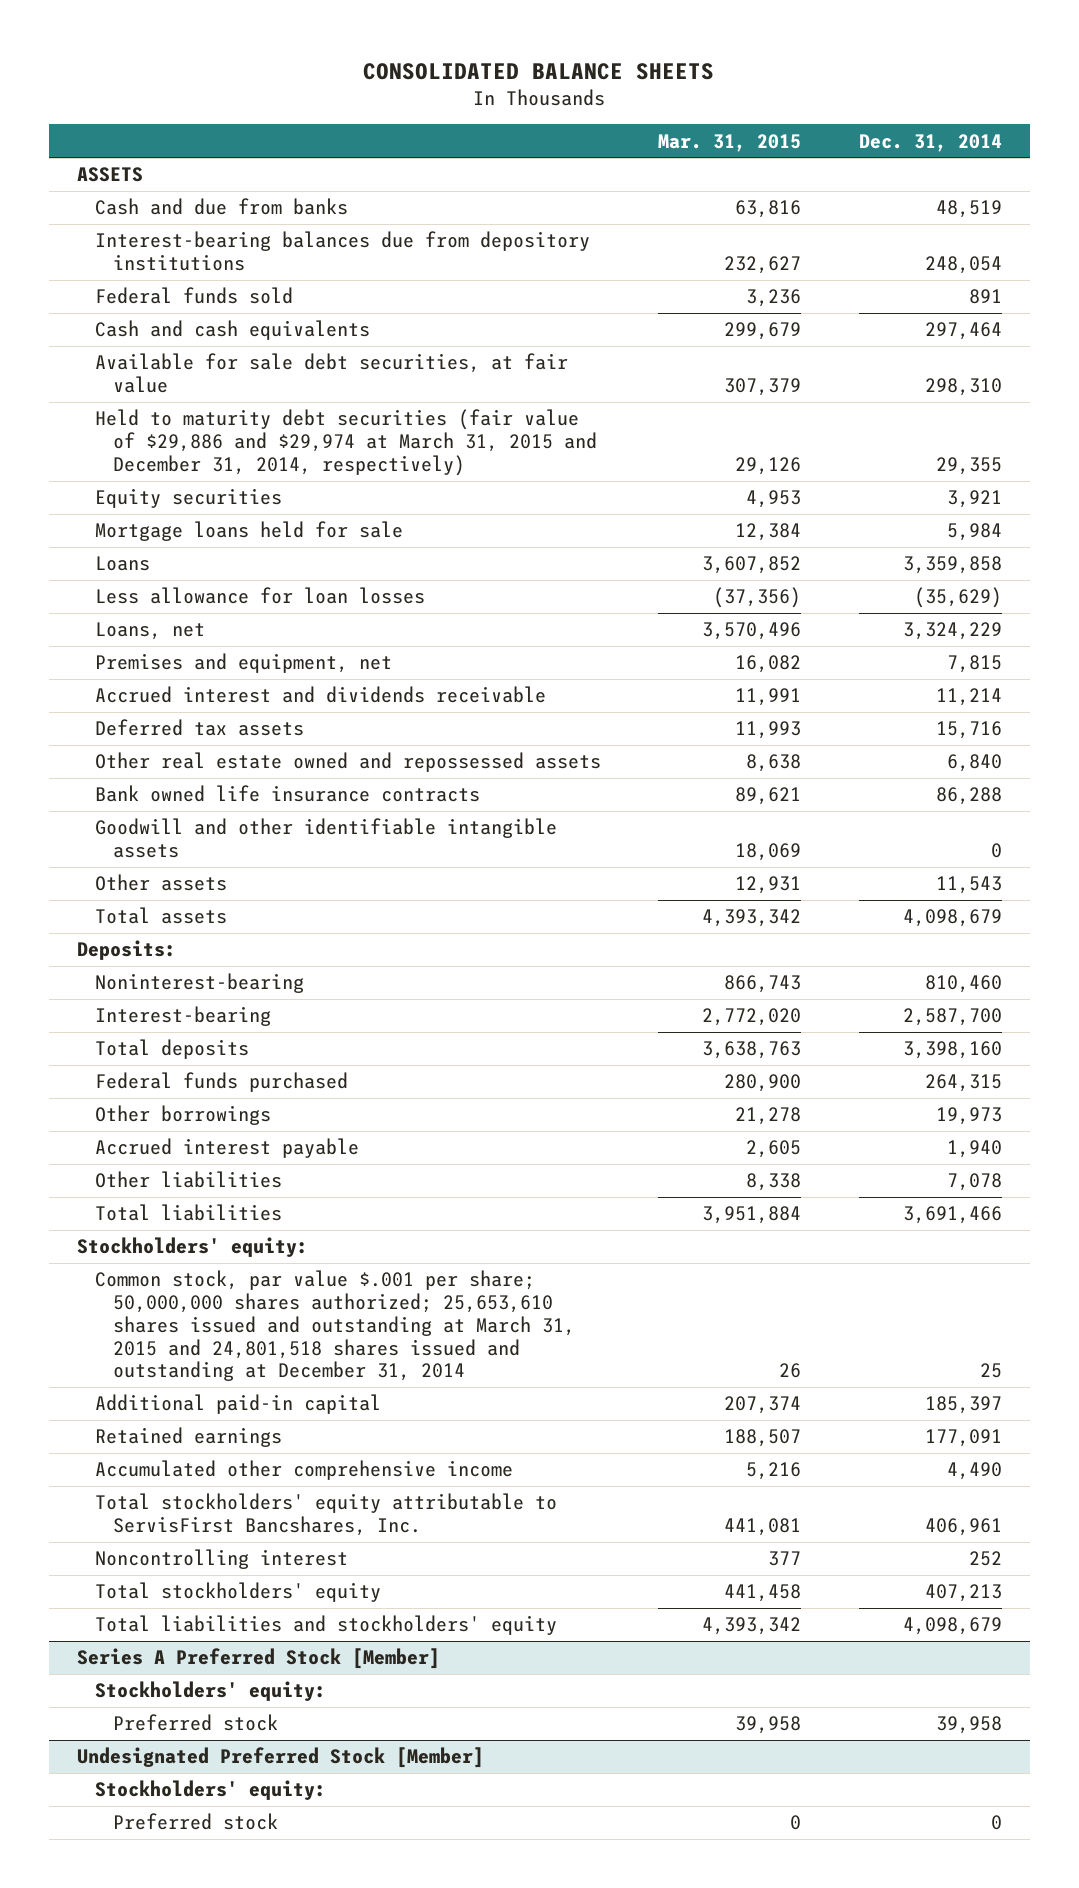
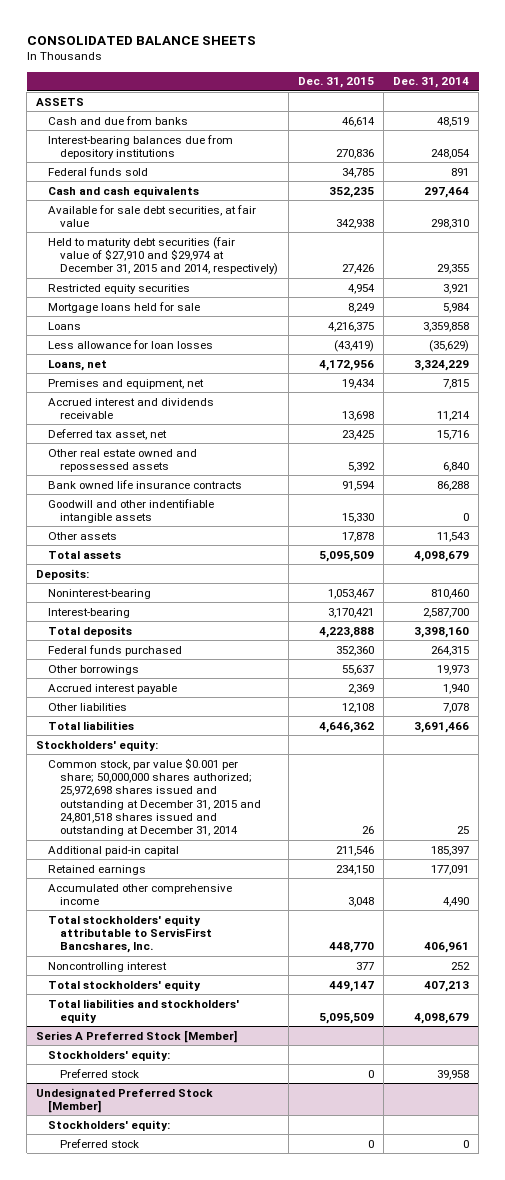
[658,133,802,152] Mar. 31, 2015 -> none
none -> [297,77,374,89] Dec. 31, 2015
[95,409,597,476] Held to maturity debt securities (fair value of $29,886 and $29,974 at March 31, 2015 and December 31, 2014, respectively) -> [48,236,279,276] Held to maturity debt securities (fair value of $27,910 and $29,974 at December 31, 2015 and 2014, respectively)
[95,488,283,509] Equity securities -> [48,283,191,294] Restricted equity securities
[95,719,305,737] Deferred tax assets -> [48,428,168,440] Deferred tax asset, net
[95,818,558,859] Goodwill and other identifiable intangible assets -> [48,498,215,523] Goodwill and other indentifiable intangible assets
[95,1270,575,1382] Common stock, par value $.001 per share; 50,000,000 shares authorized; 25,653,610 shares issued and outstanding at March 31, 2015 and 24,801,518 shares issued and outstanding at December 31, 2014 -> [48,757,262,837] Common stock, par value $0.001 per share; 50,000,000 shares authorized; 25,972,698 shares issued and outstanding at December 31, 2015 and 24,801,518 shares issued and outstanding at December 31, 2014

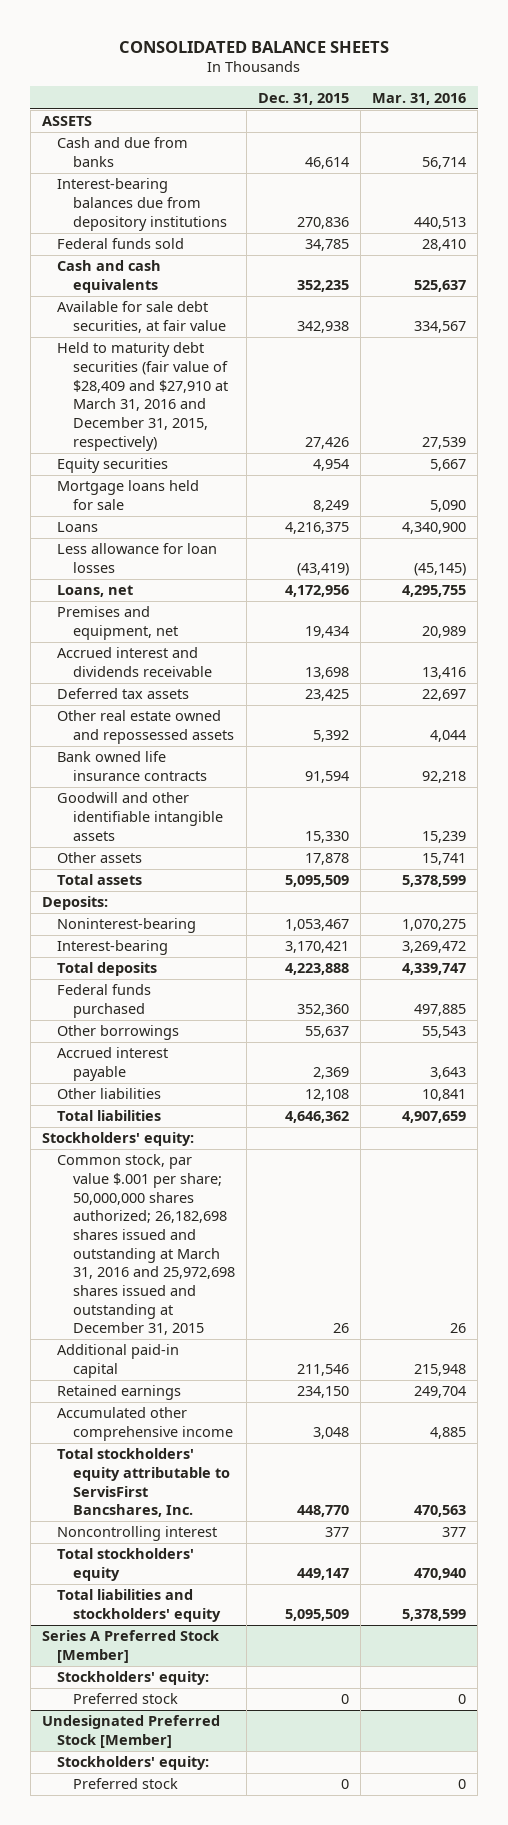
[392,77,469,89] Dec. 31, 2014 -> none
none -> [372,92,467,105] Mar. 31, 2016
[48,236,279,276] Held to maturity debt securities (fair value of $27,910 and $29,974 at December 31, 2015 and 2014, respectively) -> [57,342,228,451] Held to maturity debt securities (fair value of $28,409 and $27,910 at March 31, 2016 and December 31, 2015, respectively)
[48,283,191,294] Restricted equity securities -> [57,458,169,474] Equity securities
[48,428,168,440] Deferred tax asset, net -> [57,688,190,700] Deferred tax assets
[48,498,215,523] Goodwill and other indentifiable intangible assets -> [57,792,223,841] Goodwill and other identifiable intangible assets
[48,757,262,837] Common stock, par value $0.001 per share; 50,000,000 shares authorized; 25,972,698 shares issued and outstanding at December 31, 2015 and 24,801,518 shares issued and outstanding at December 31, 2014 -> [57,1154,235,1336] Common stock, par value $.001 per share; 50,000,000 shares authorized; 26,182,698 shares issued and outstanding at March 31, 2016 and 25,972,698 shares issued and outstanding at December 31, 2015

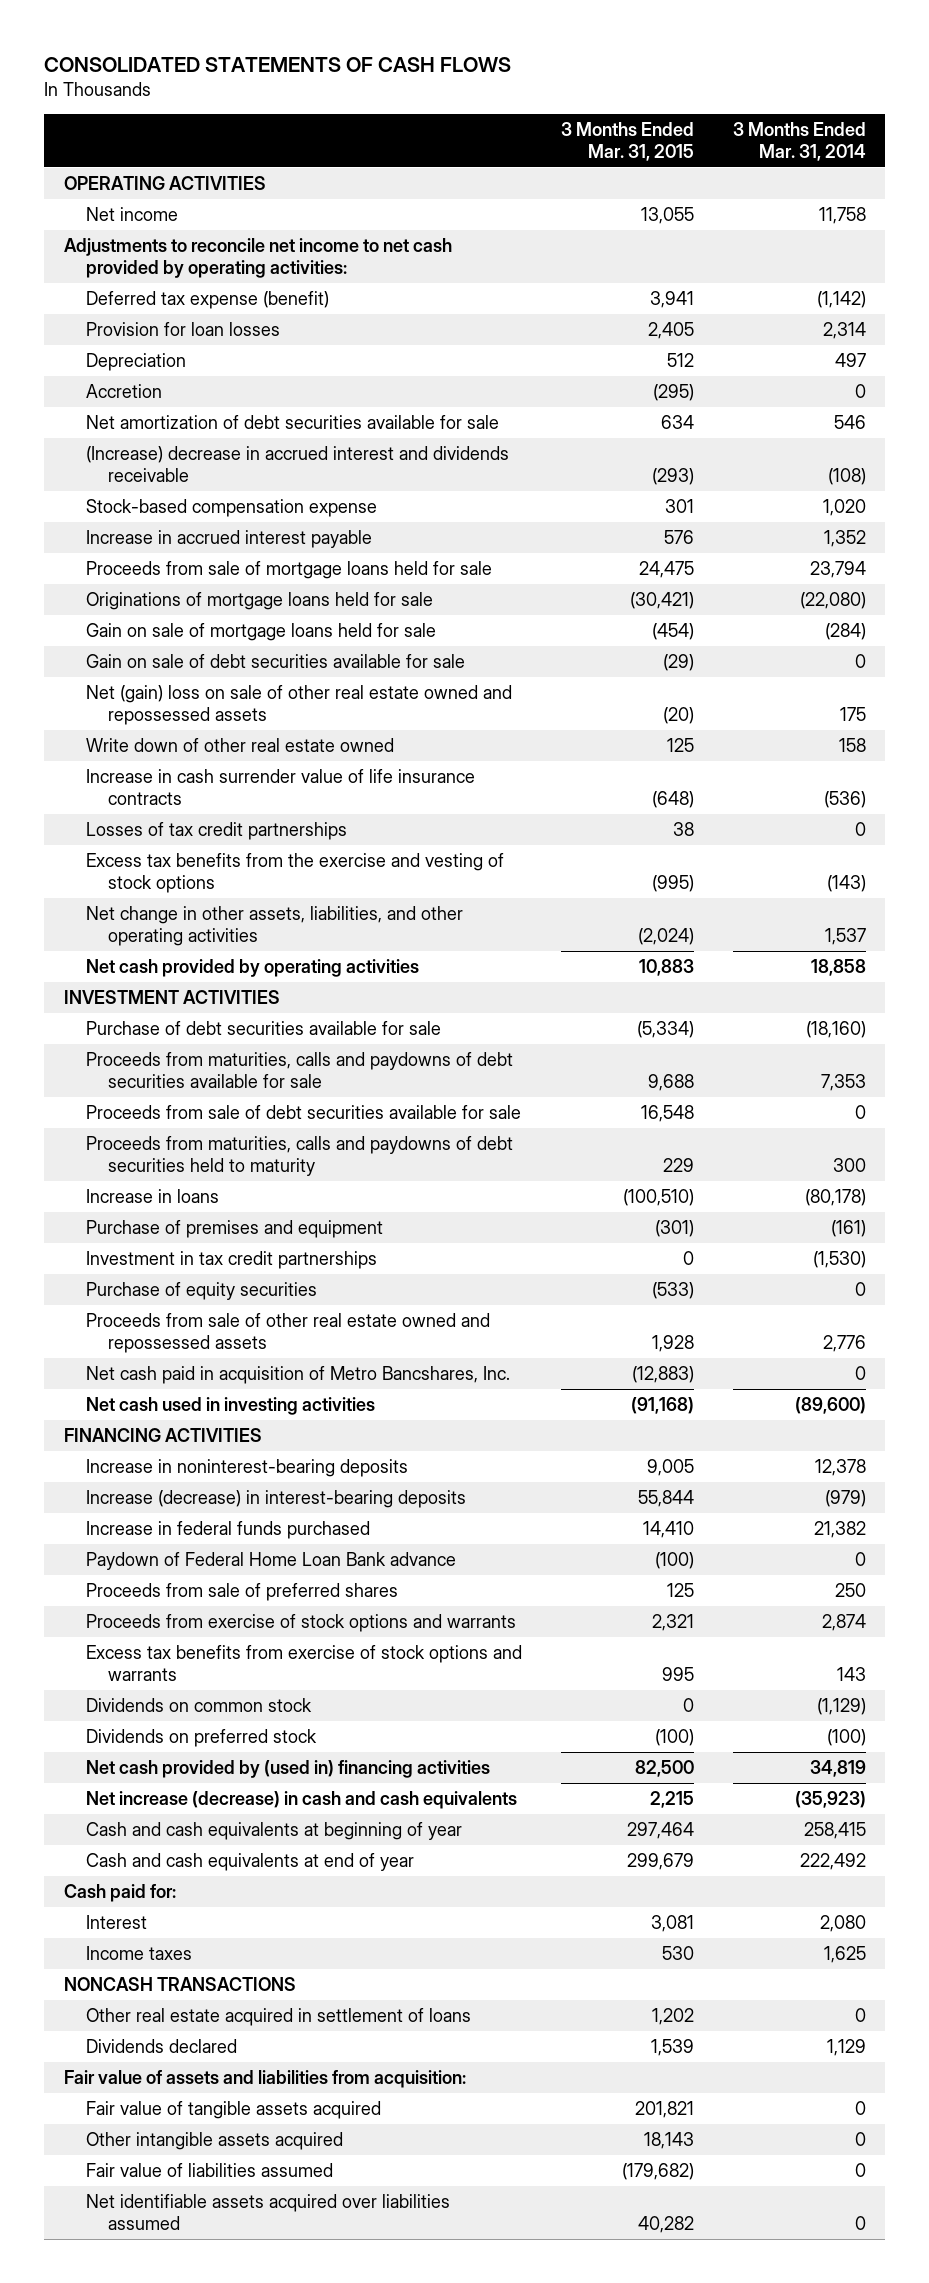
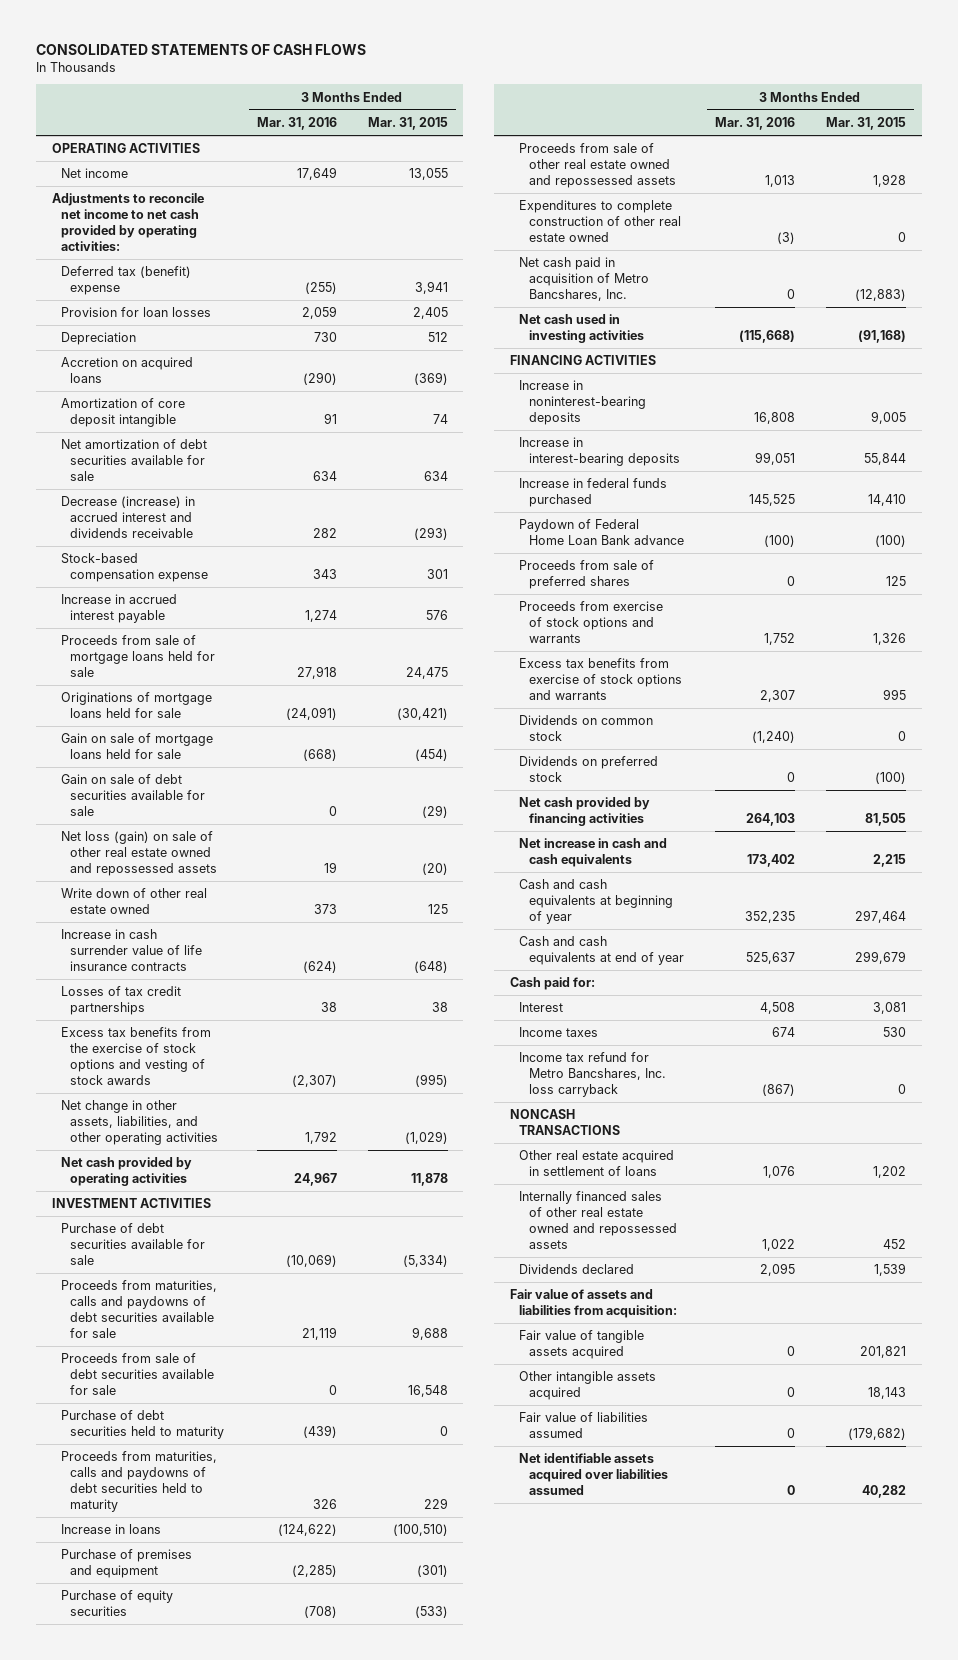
[732,121,866,162] 3 Months Ended Mar. 31, 2014 -> none
none -> [256,117,337,131] Mar. 31, 2016
[85,290,329,309] Deferred tax expense (benefit) -> [61,266,192,296] Deferred tax (benefit) expense
[85,383,162,398] Accretion -> [61,357,194,384] Accretion on acquired loans
[652,383,694,401] (295) -> [413,372,448,386] (369)
none -> [61,398,186,428] Amortization of core deposit intangible
[85,445,509,483] (Increase) decrease in accrued interest and dividends receivable -> [61,496,196,539] Decrease (increase) in accrued interest and dividends receivable
[85,684,512,726] Net (gain) loss on sale of other real estate owned and repossessed assets -> [61,831,218,877] Net loss (gain) on sale of other real estate owned and repossessed assets
[85,852,504,894] Excess tax benefits from the exercise and vesting of stock options -> [61,1027,212,1085] Excess tax benefits from the exercise of stock options and vesting of stock awards
[637,928,694,946] (2,024) -> [404,1131,448,1145] (1,029)
[638,958,694,976] 10,883 -> [410,1173,448,1187] 11,878
none -> [61,1410,225,1440] Purchase of debt securities held to maturity
[85,1250,377,1269] Investment in tax credit partnerships -> none
none -> [519,200,681,243] Expenditures to complete construction of other real estate owned
[85,1489,466,1508] Increase (decrease) in interest-bearing deposits -> [519,437,680,467] Increase in interest-bearing deposits
[651,1613,694,1631] 2,321 -> [872,633,906,646] 1,326
[85,1759,490,1778] Net cash provided by (used in) financing activities -> [519,797,651,827] Net cash provided by financing activities
[634,1759,694,1777] 82,500 -> [864,813,906,827] 81,505
[85,1790,517,1809] Net increase (decrease) in cash and cash equivalents -> [519,838,668,868] Net increase in cash and cash equivalents
none -> [519,1052,666,1098] Income tax refund for Metro Bancshares, Inc. loss carryback
none -> [519,1191,677,1249] Internally financed sales of other real estate owned and repossessed assets

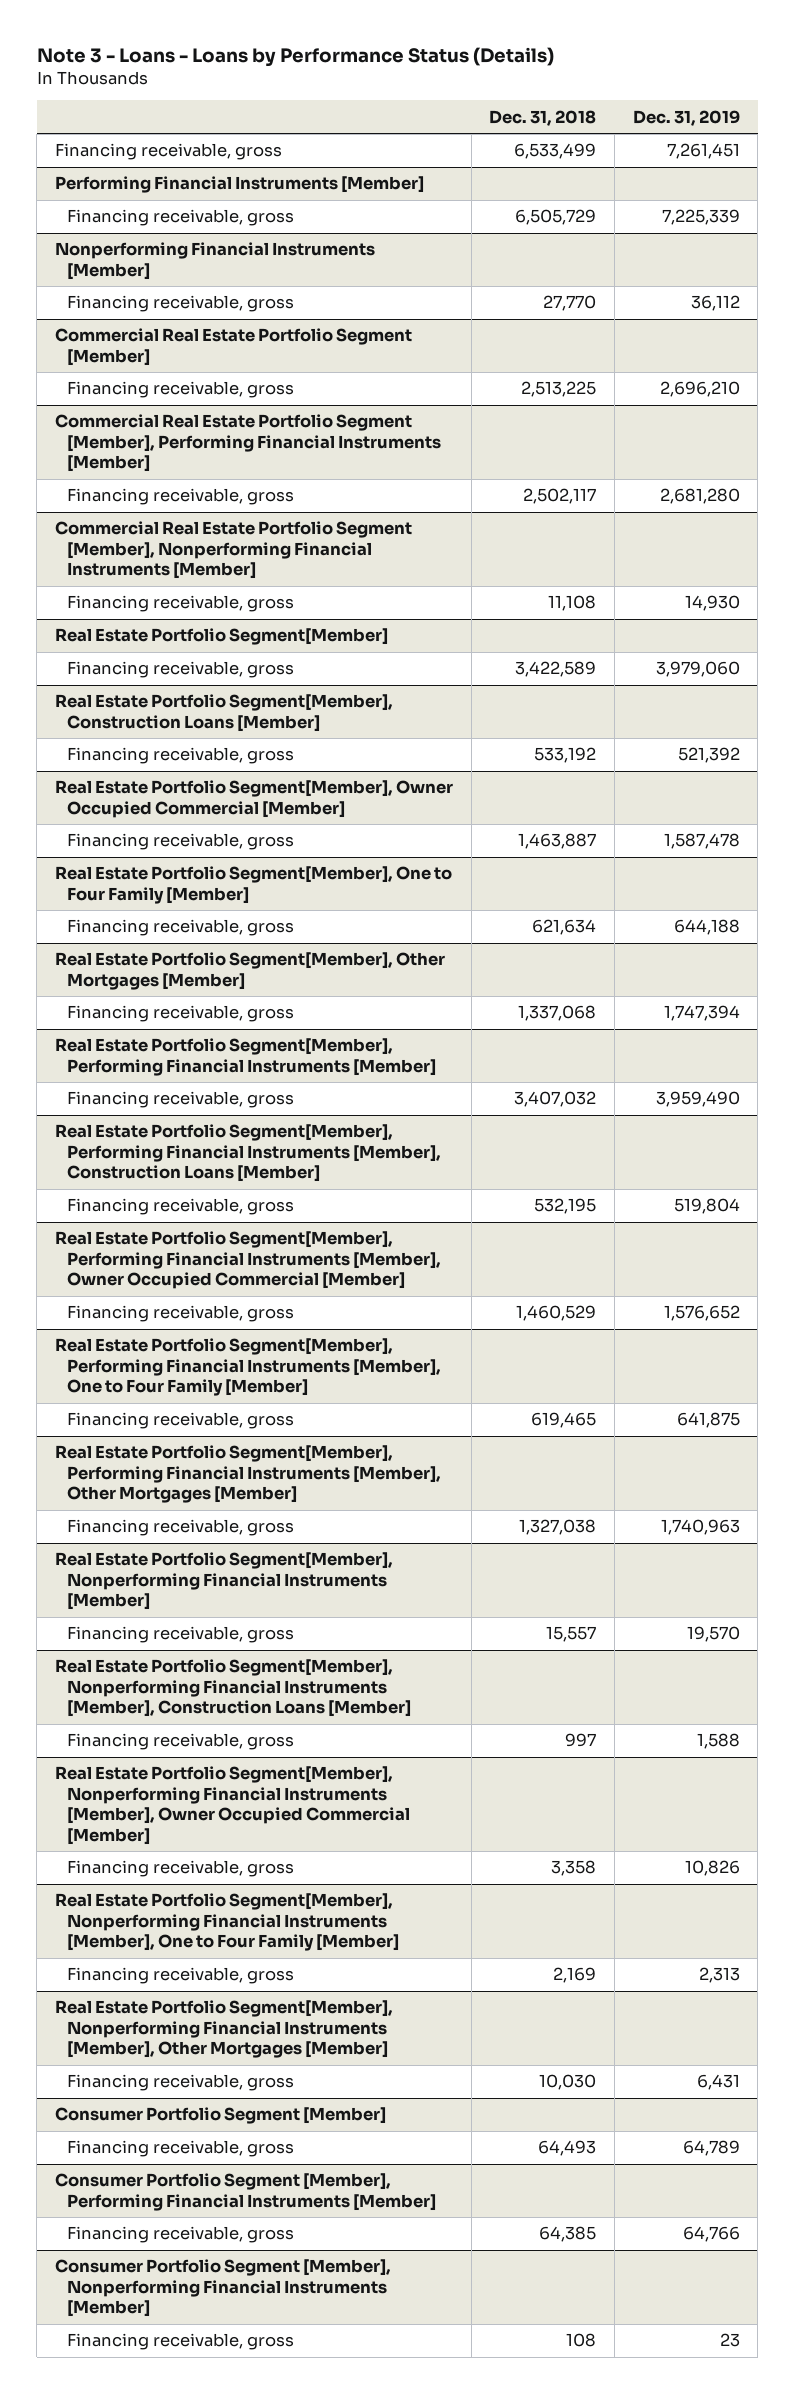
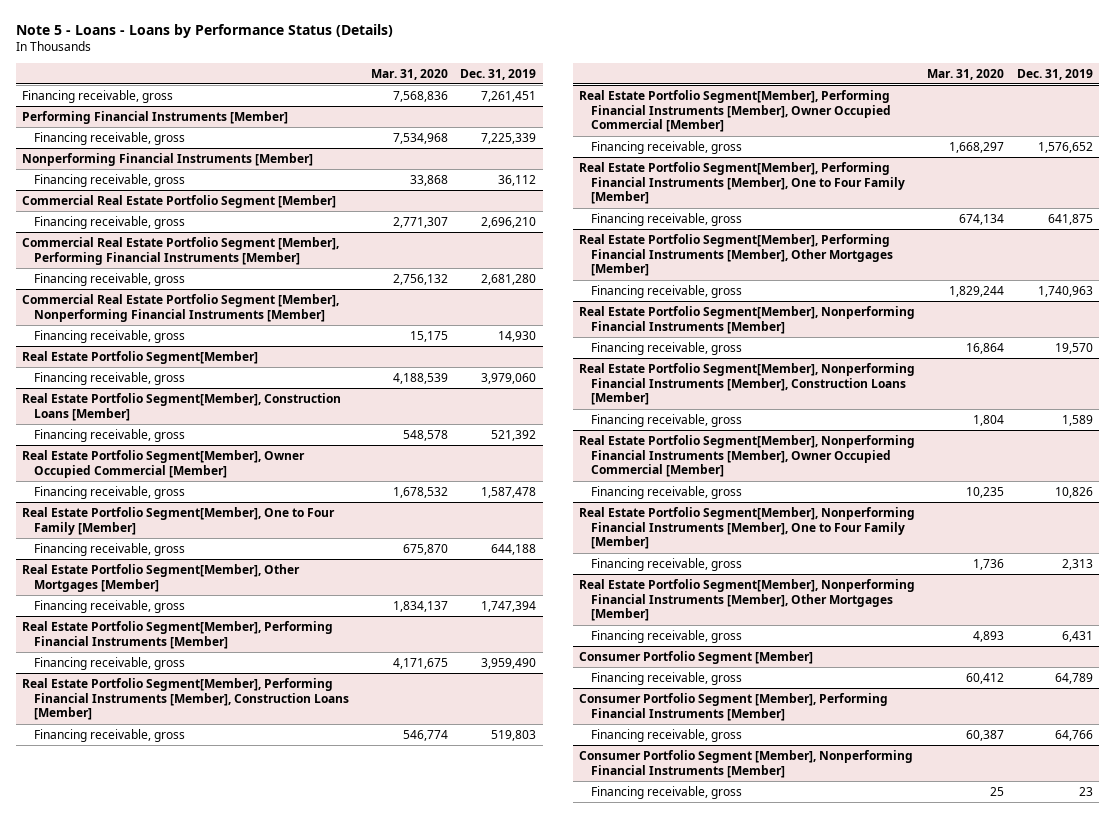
[36,47,554,68] Note 3 - Loans - Loans by Performance Status (Details) -> [15,23,393,38] Note 5 - Loans - Loans by Performance Status (Details)
[489,109,597,126] Dec. 31, 2018 -> none
none -> [370,68,448,80] Mar. 31, 2020
[673,1198,740,1215] 519,804 -> [491,729,537,741] 519,803
[696,1733,740,1750] 1,588 -> [1061,414,1093,426] 1,589

